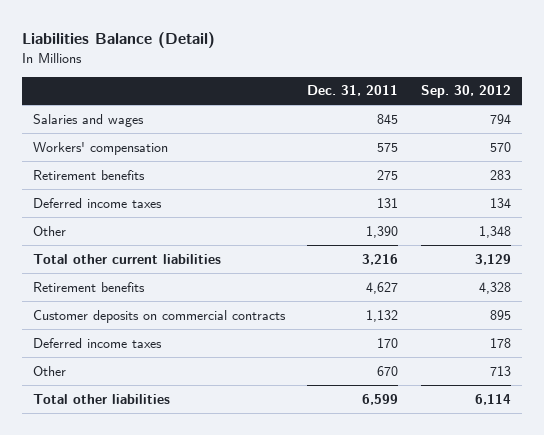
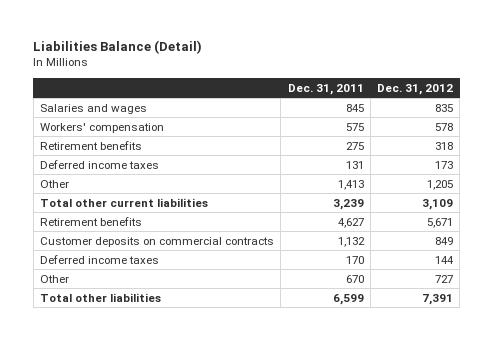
[420,85,511,99] Sep. 30, 2012 -> none
none -> [377,83,454,95] Dec. 31, 2012
[366,225,399,238] 1,390 -> [337,179,364,190] 1,413
[362,253,399,265] 3,216 -> [332,198,364,210] 3,239

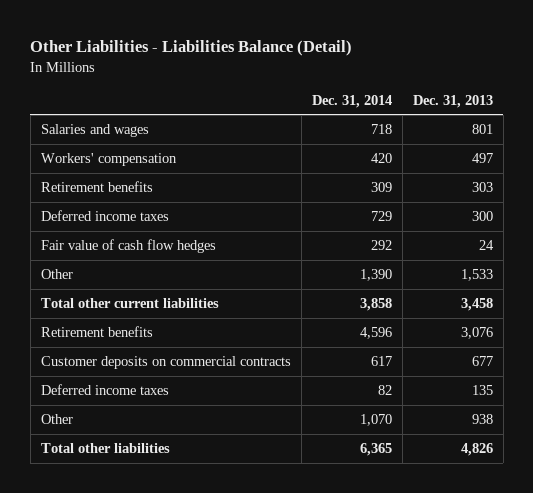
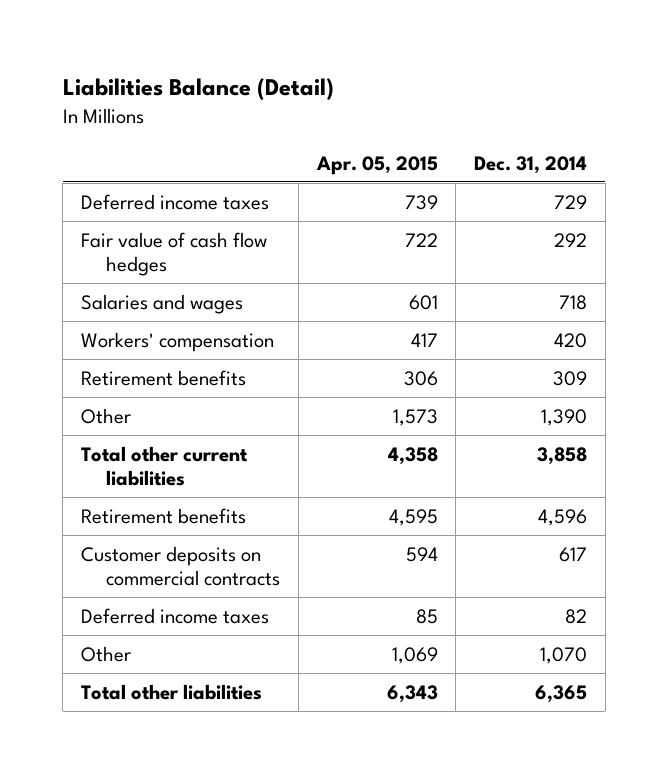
[30,40,353,57] Other Liabilities - Liabilities Balance (Detail) -> [62,78,334,101] Liabilities Balance (Detail)
[412,94,493,108] Dec. 31, 2013 -> none
none -> [315,155,438,175] Apr. 05, 2015
[40,209,169,221] Deferred income taxes -> [81,193,270,210] Deferred income taxes
[40,238,216,253] Fair value of cash flow hedges -> [81,231,268,276] Fair value of cash flow hedges

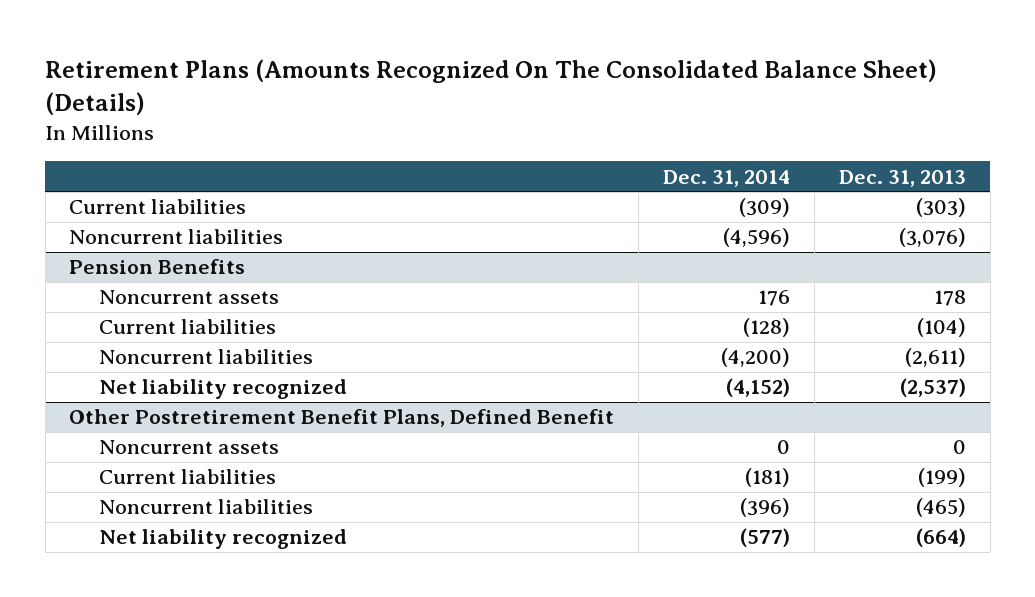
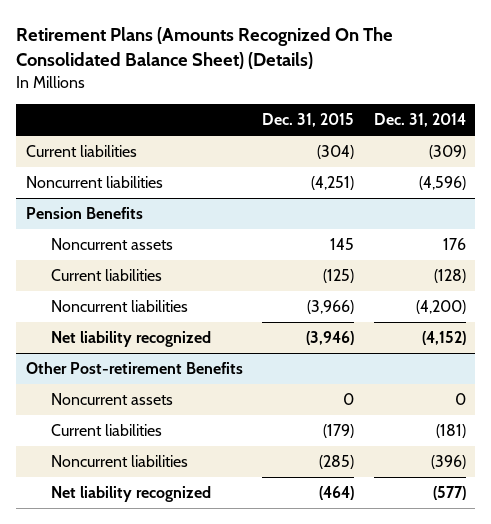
[838,169,966,187] Dec. 31, 2013 -> none
none -> [262,112,355,127] Dec. 31, 2015
[69,409,615,428] Other Postretirement Benefit Plans, Defined Benefit -> [25,362,243,375] Other Post-retirement Benefits

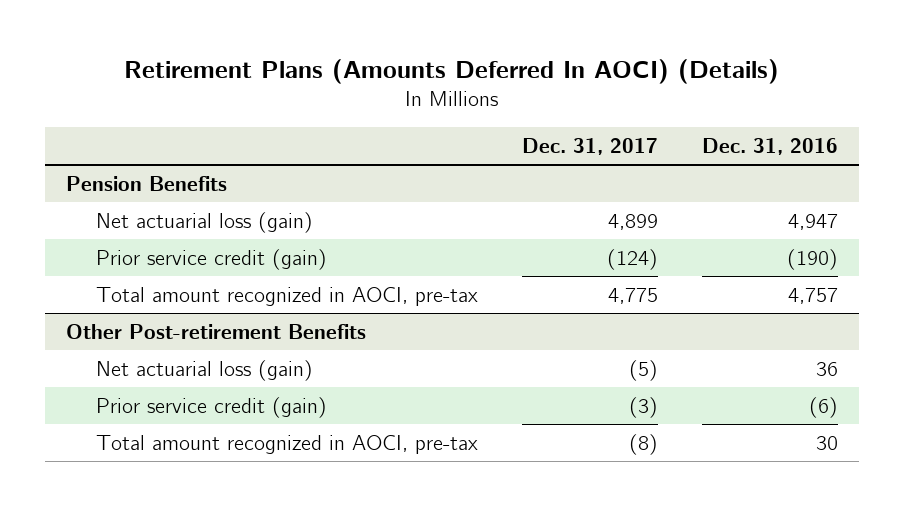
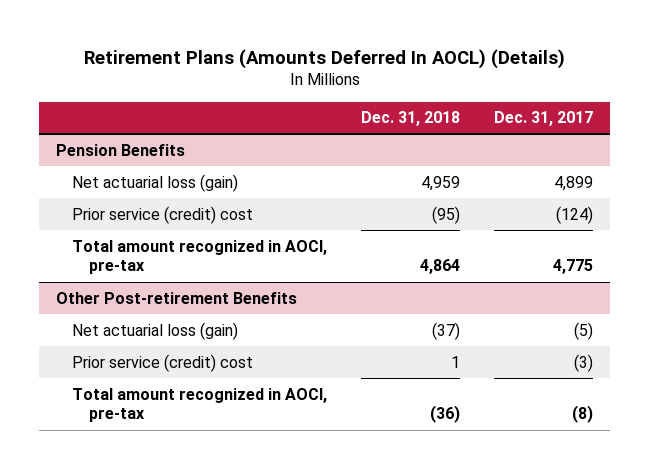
[124,58,780,84] Retirement Plans (Amounts Deferred In AOCI) (Details) -> [83,48,565,69] Retirement Plans (Amounts Deferred In AOCL) (Details)
[701,138,838,156] Dec. 31, 2016 -> none
none -> [361,111,461,127] Dec. 31, 2018
[96,248,328,270] Prior service credit (gain) -> [72,205,254,224] Prior service (credit) cost
[96,396,328,418] Prior service credit (gain) -> [72,353,254,372] Prior service (credit) cost

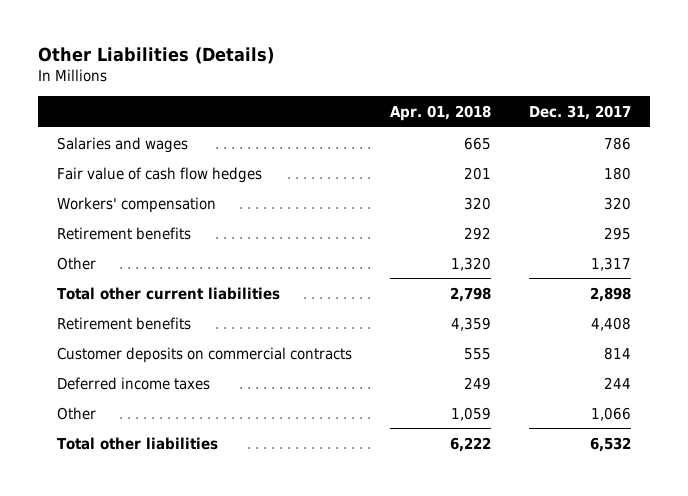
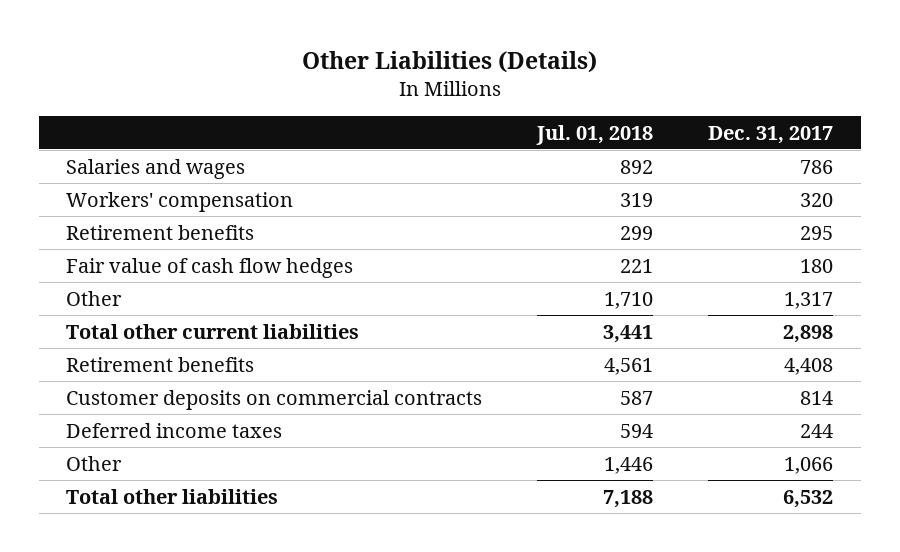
[390,105,492,122] Apr. 01, 2018 -> none
none -> [536,124,654,145] Jul. 01, 2018
[56,166,262,183] Fair value of cash flow hedges -> [66,257,354,278] Fair value of cash flow hedges

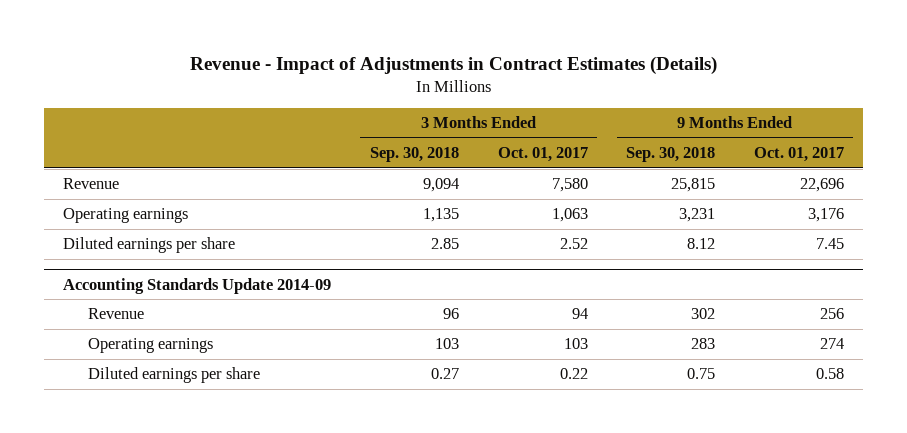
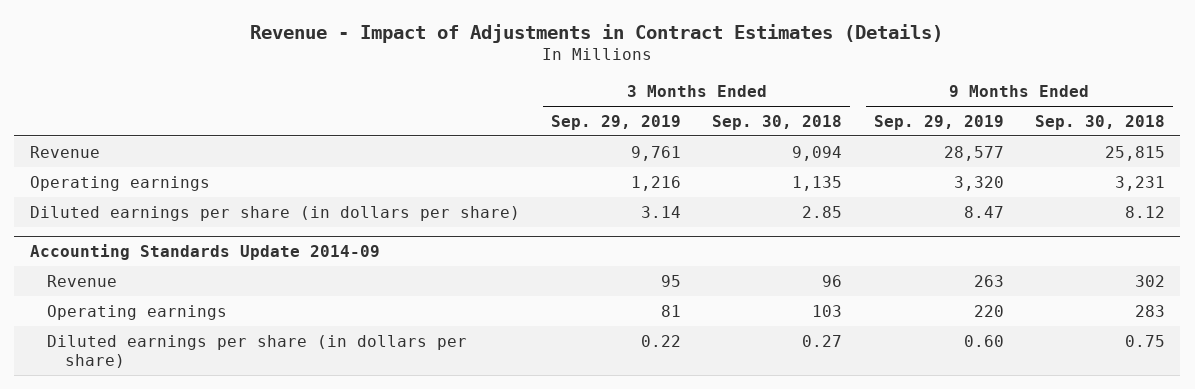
[497,147,588,163] Oct. 01, 2017 -> none
[753,147,844,163] Oct. 01, 2017 -> none
none -> [550,114,681,130] Sep. 29, 2019
none -> [873,114,1004,130] Sep. 29, 2019
[63,237,236,254] Diluted earnings per share -> [29,205,520,221] Diluted earnings per share (in dollars per share)
[87,367,260,384] Diluted earnings per share -> [47,334,468,368] Diluted earnings per share (in dollars per share)

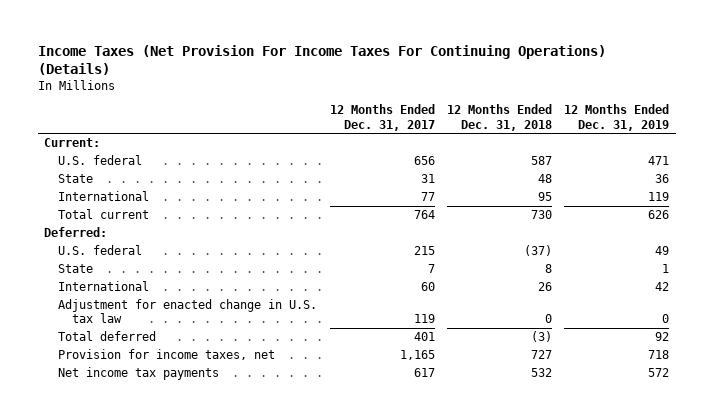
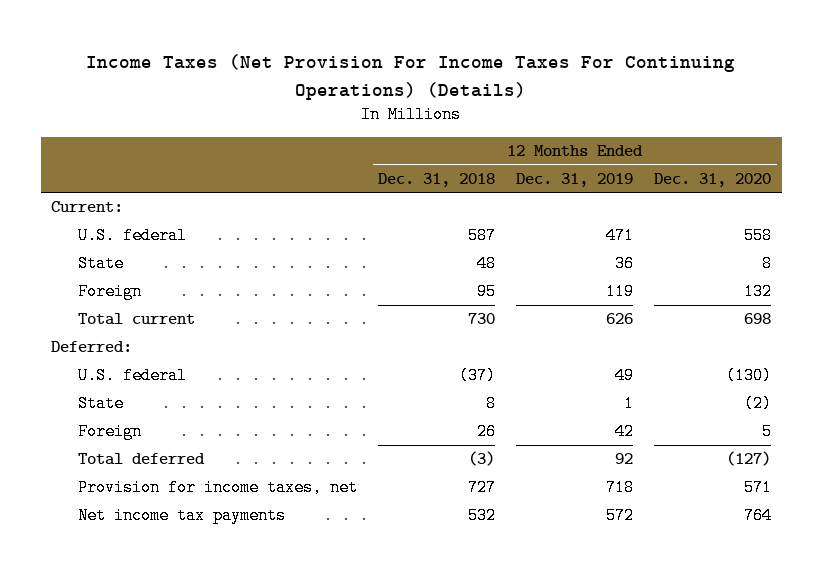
[329,104,435,131] 12 Months Ended Dec. 31, 2017 -> none
none -> [654,172,772,187] Dec. 31, 2020
[58,191,150,202] International -> [78,283,143,301] Foreign
[58,299,318,324] Adjustment for enacted change in U.S. tax law -> none
[58,281,150,292] International -> [78,423,143,441] Foreign

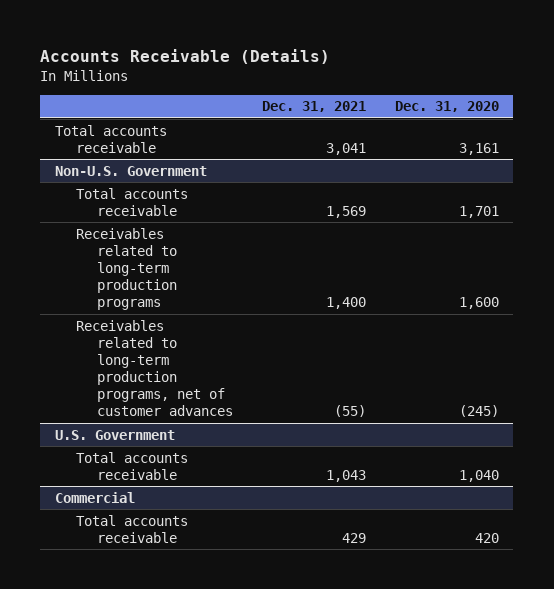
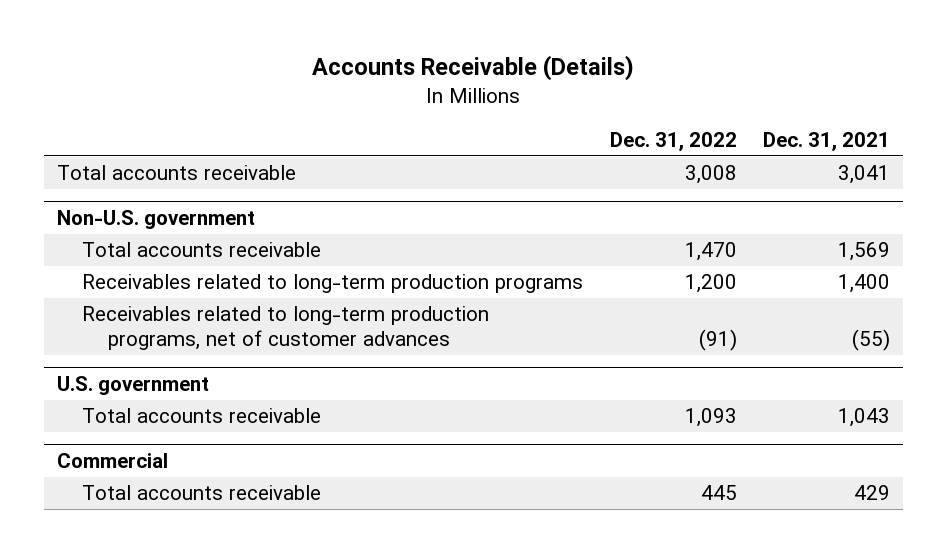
[394,101,499,113] Dec. 31, 2020 -> none
none -> [609,131,737,151] Dec. 31, 2022
[54,165,207,176] Non-U.S. Government -> [56,209,255,229] Non-U.S. government
[54,429,175,440] U.S. Government -> [56,375,209,395] U.S. government

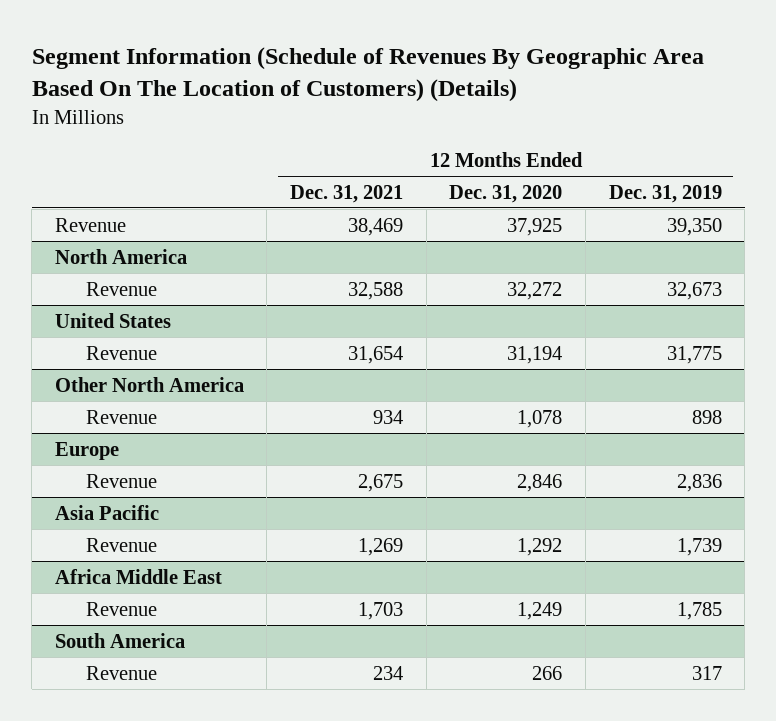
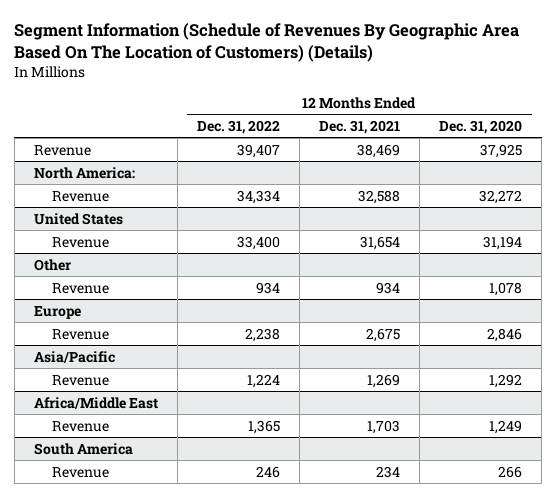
[608,184,722,203] Dec. 31, 2019 -> none
none -> [196,119,280,134] Dec. 31, 2022
[54,248,187,264] North America -> [33,166,135,179] North America:
[54,376,244,392] Other North America -> [33,258,71,271] Other
[54,504,159,520] Asia Pacific -> [33,350,115,363] Asia/Pacific
[54,568,222,584] Africa Middle East -> [33,396,158,409] Africa/Middle East

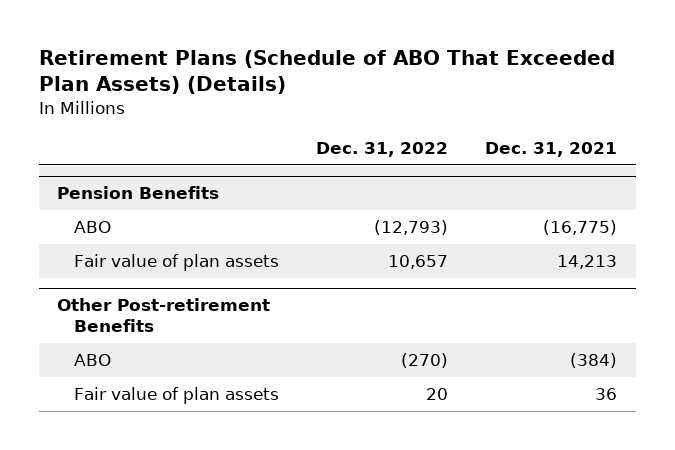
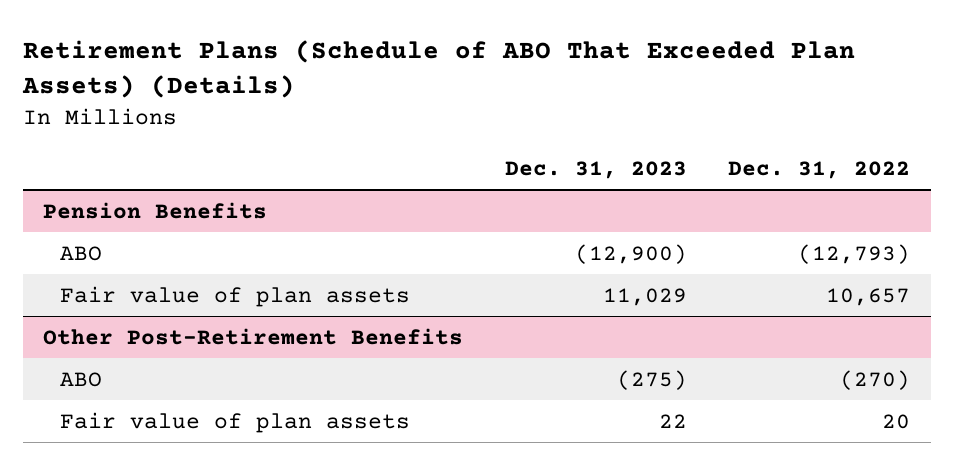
[485,141,618,157] Dec. 31, 2021 -> none
none -> [504,160,687,179] Dec. 31, 2023
[57,298,271,333] Other Post-retirement Benefits -> [43,327,464,345] Other Post-Retirement Benefits

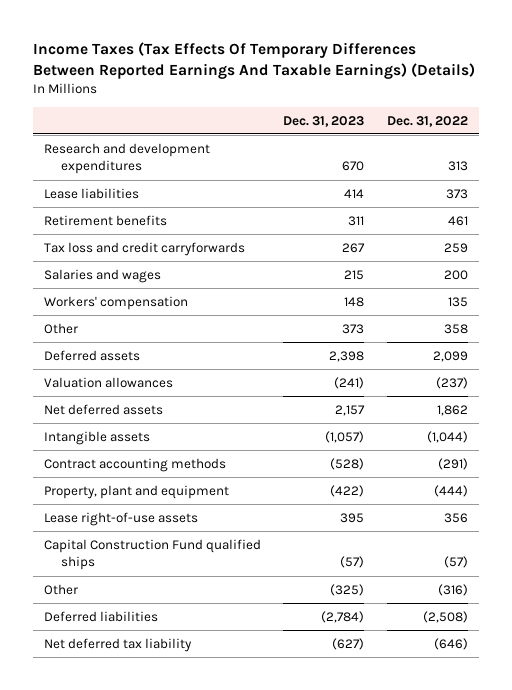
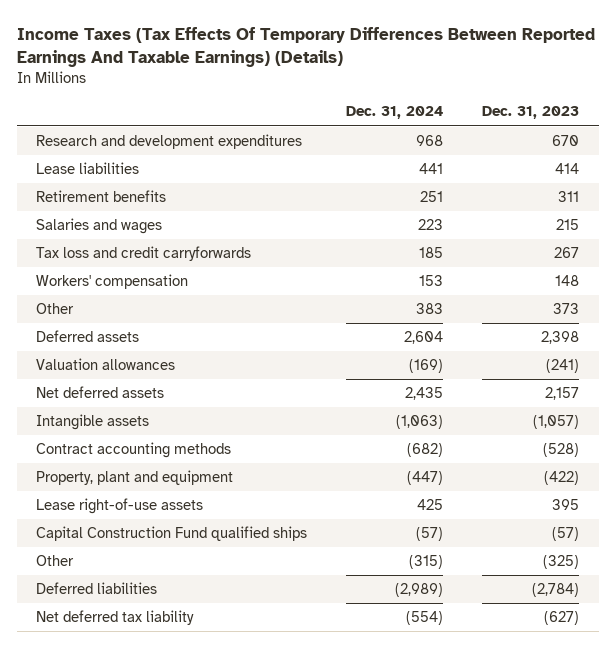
[387,115,469,127] Dec. 31, 2022 -> none
none -> [346,106,444,120] Dec. 31, 2024
[43,241,245,256] Tax loss and credit carryforwards -> [36,246,252,262] Tax loss and credit carryforwards

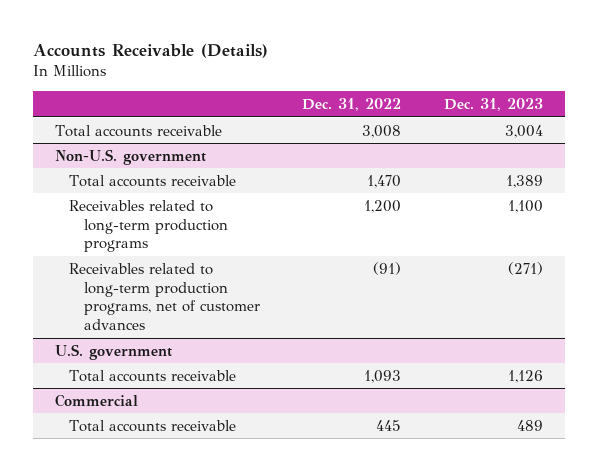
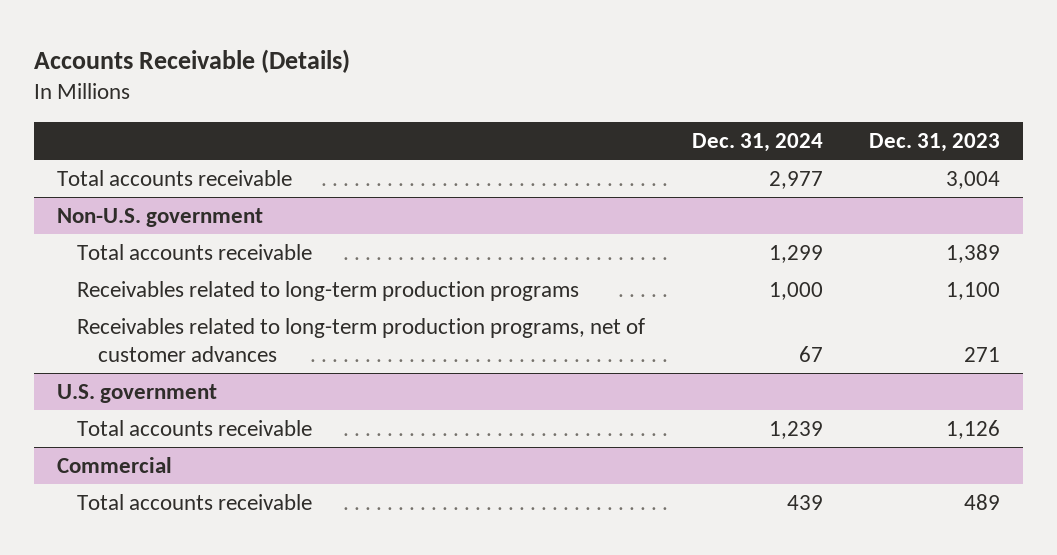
[302,97,402,111] Dec. 31, 2022 -> none
none -> [691,133,823,153] Dec. 31, 2024
[508,261,544,275] (271) -> [963,346,1000,362] 271

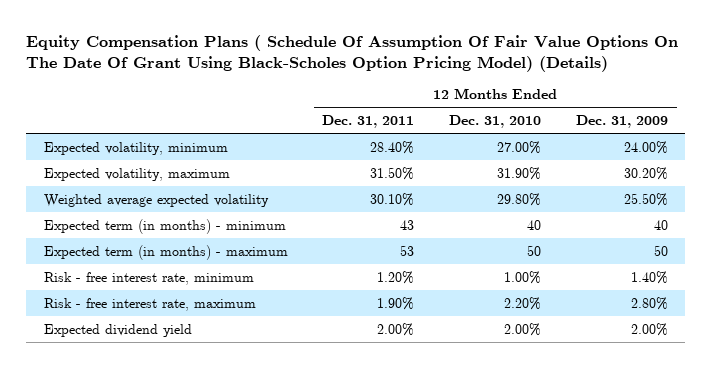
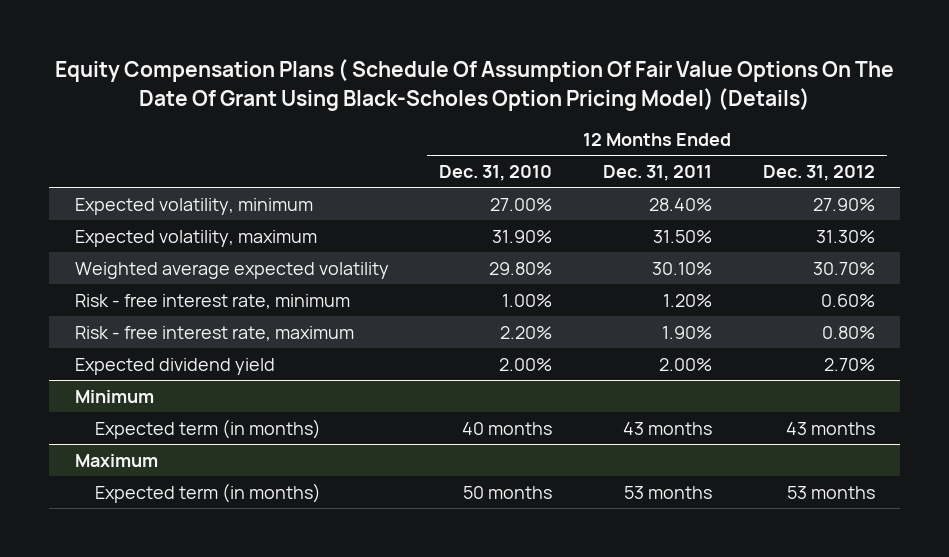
[575,115,668,129] Dec. 31, 2009 -> none
none -> [762,164,875,181] Dec. 31, 2012
[43,218,286,234] Expected term (in months) - minimum -> none
[43,244,288,260] Expected term (in months) - maximum -> none
none -> [74,389,154,403] Minimum
none -> [95,418,322,439] Expected term (in months)
none -> [74,453,158,467] Maximum
none -> [95,482,322,503] Expected term (in months)

